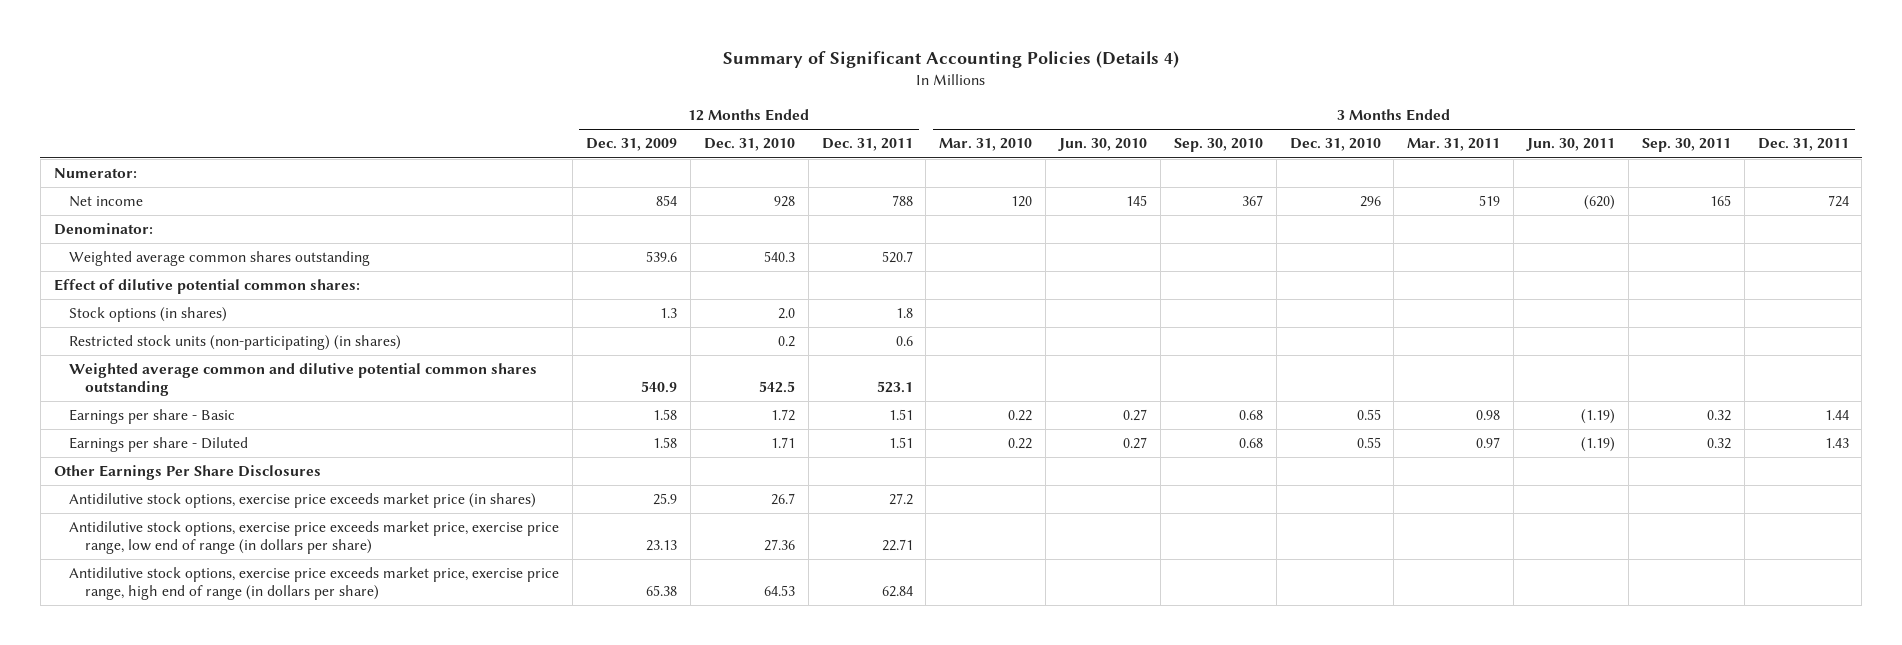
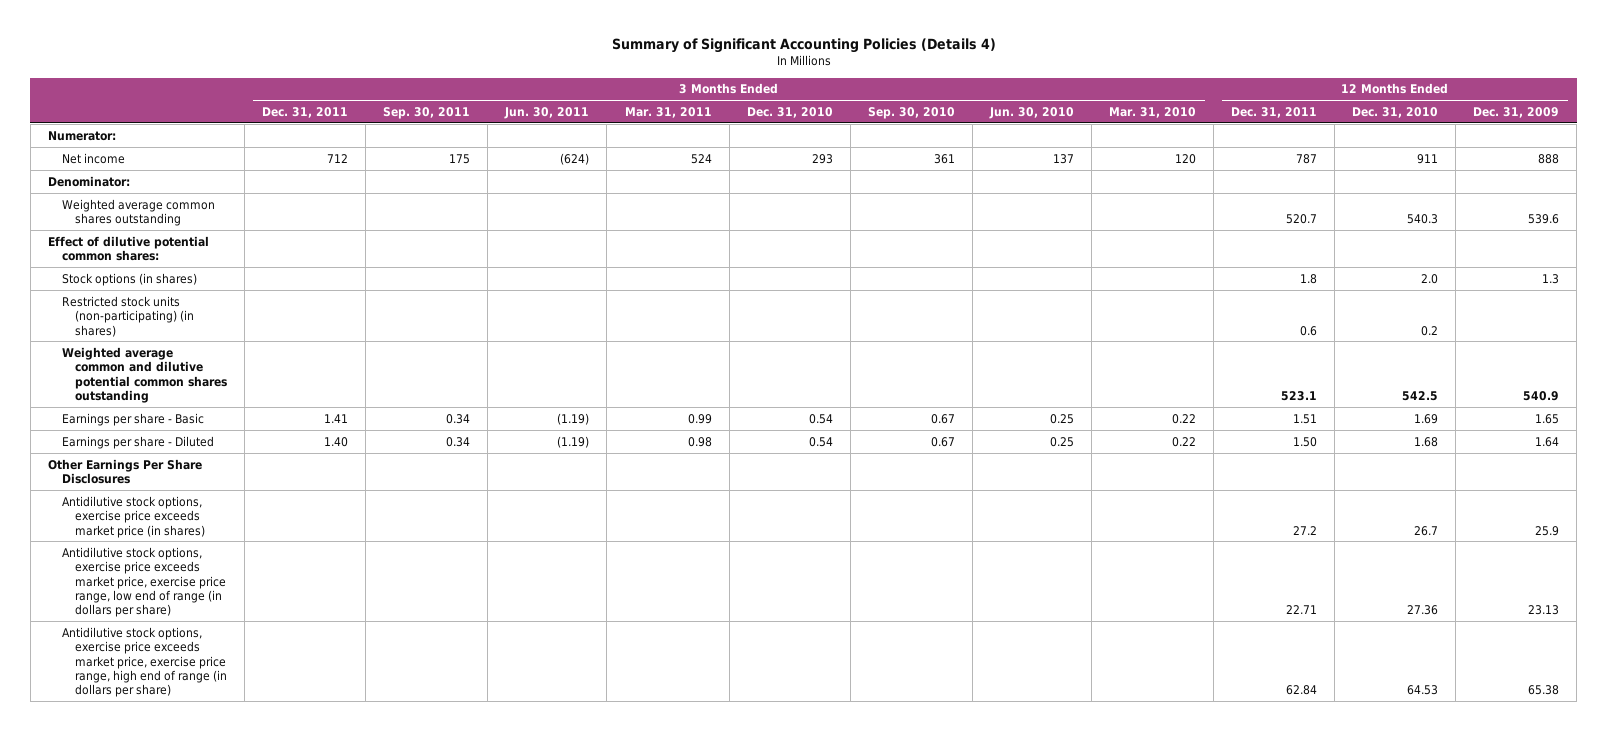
[656,195,678,207] 854 -> [1538,153,1560,164] 888
[773,196,795,208] 928 -> [1417,153,1439,164] 911
[891,195,913,207] 788 -> [1295,153,1317,164] 787
[1126,195,1148,207] 145 -> [1052,153,1074,164] 137
[1241,195,1263,207] 367 -> [933,153,955,164] 361
[1359,196,1381,208] 296 -> [811,153,833,164] 293
[1479,195,1501,207] 519 -> [690,153,712,164] 524
[1584,195,1616,211] (620) -> [560,152,590,165] (624)
[1709,195,1731,207] 165 -> [449,153,471,164] 175
[1827,195,1849,208] 724 -> [327,153,349,163] 712
[653,409,678,421] 1.58 -> [1535,413,1560,424] 1.65
[770,409,795,422] 1.72 -> [1414,413,1439,424] 1.69
[1123,409,1148,422] 0.27 -> [1049,413,1074,424] 0.25
[1238,410,1263,421] 0.68 -> [930,413,955,424] 0.67
[1356,409,1381,421] 0.55 -> [808,413,833,424] 0.54
[1476,410,1501,421] 0.98 -> [687,413,712,424] 0.99
[1706,410,1731,422] 0.32 -> [446,413,471,424] 0.34
[1824,410,1849,421] 1.44 -> [324,413,349,423] 1.41
[653,437,678,449] 1.58 -> [1535,436,1560,447] 1.64
[770,437,795,449] 1.71 -> [1414,436,1439,447] 1.68
[888,437,913,449] 1.51 -> [1292,436,1317,447] 1.50
[1123,437,1148,450] 0.27 -> [1049,436,1074,447] 0.25
[1238,438,1263,449] 0.68 -> [930,436,955,447] 0.67
[1356,437,1381,449] 0.55 -> [808,436,833,447] 0.54
[1476,437,1501,449] 0.97 -> [687,436,712,447] 0.98
[1706,438,1731,450] 0.32 -> [446,436,471,447] 0.34
[1824,438,1849,449] 1.43 -> [324,436,349,447] 1.40

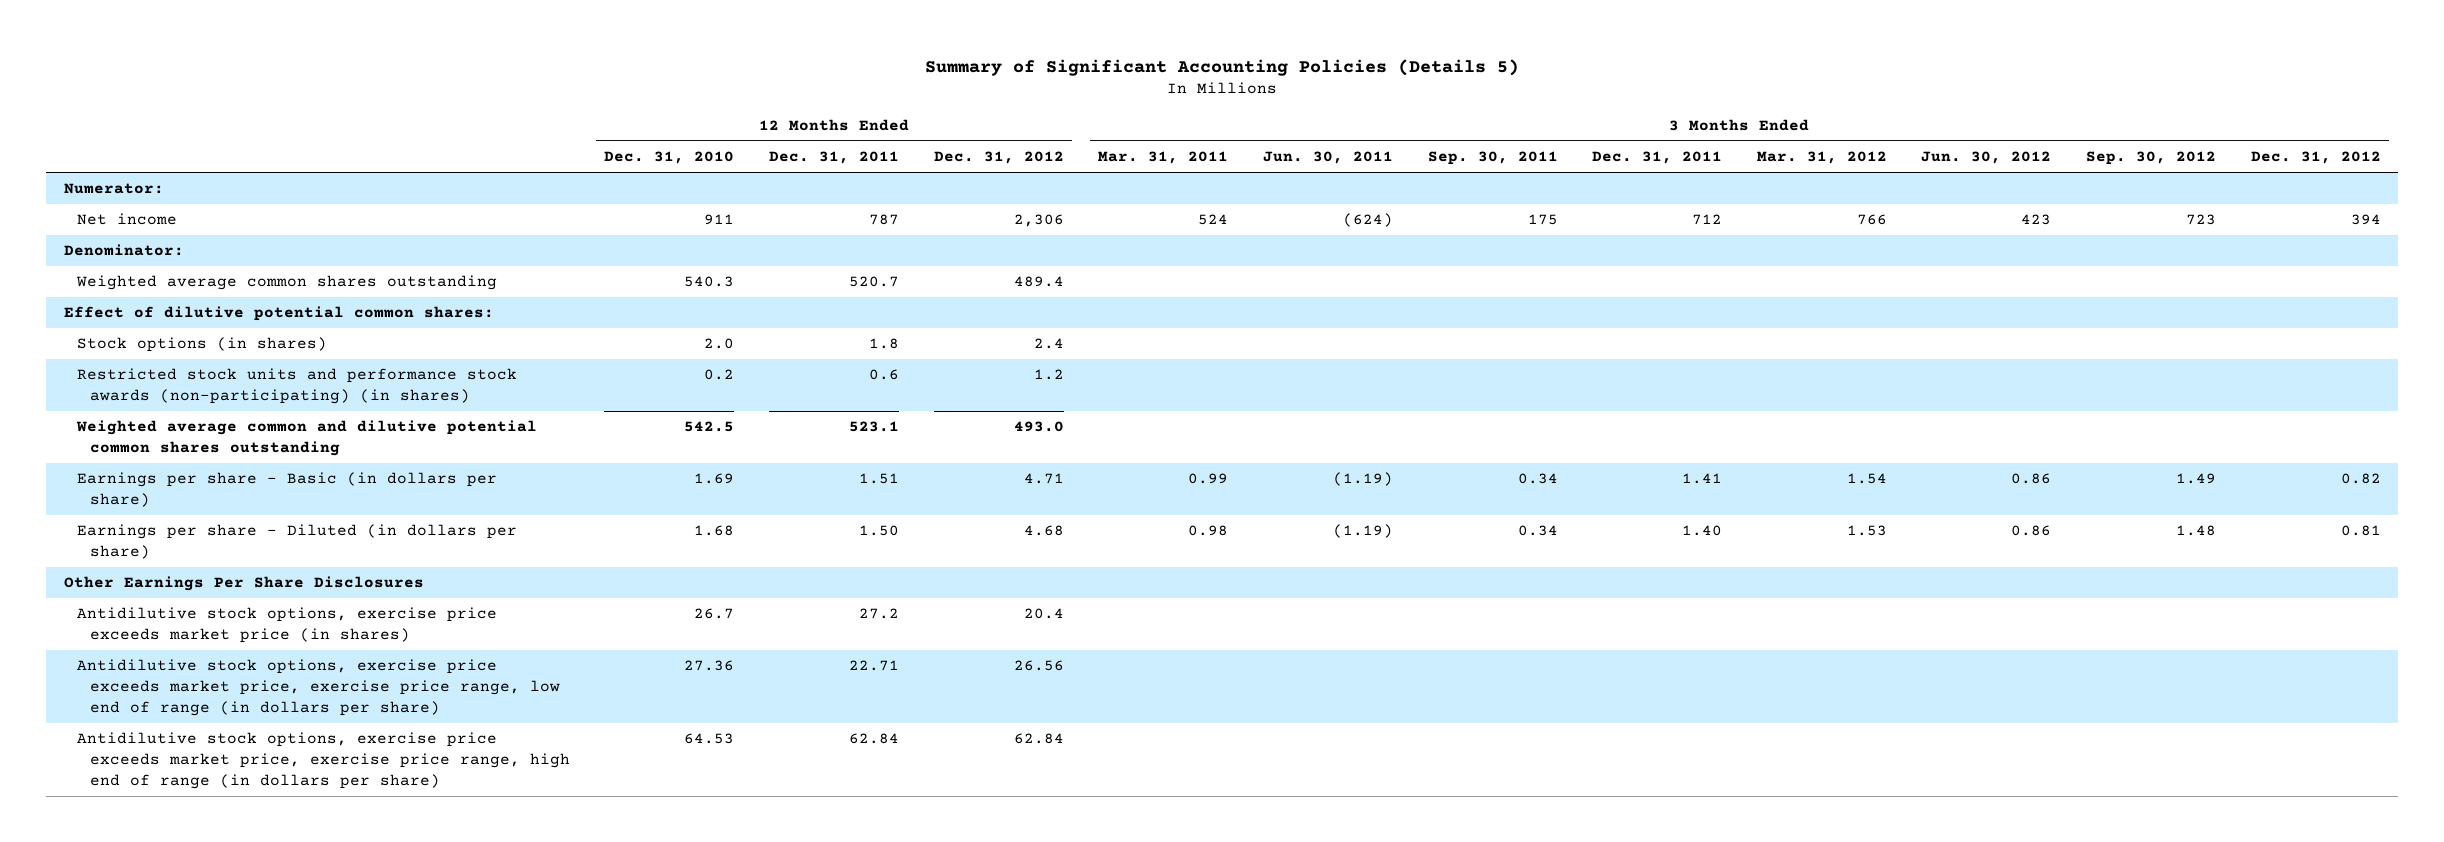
[611,38,996,54] Summary of Significant Accounting Policies (Details 4) -> [925,58,1520,76] Summary of Significant Accounting Policies (Details 5)
[746,106,833,118] Dec. 31, 2010 -> none
[867,106,955,119] Sep. 30, 2010 -> none
[988,106,1074,119] Jun. 30, 2010 -> none
[1108,106,1196,118] Mar. 31, 2010 -> none
[1473,106,1560,118] Dec. 31, 2009 -> none
none -> [933,151,1064,165] Dec. 31, 2012
none -> [1756,151,1887,165] Mar. 31, 2012
none -> [1921,151,2052,165] Jun. 30, 2012
none -> [2086,151,2217,166] Sep. 30, 2012
none -> [2250,151,2381,165] Dec. 31, 2012
[61,295,195,337] Restricted stock units (non-participating) (in shares) -> [76,368,517,405] Restricted stock units and performance stock awards (non-participating) (in shares)
[61,412,204,426] Earnings per share - Basic -> [76,472,497,508] Earnings per share - Basic (in dollars per share)
[61,435,214,449] Earnings per share - Diluted -> [76,524,517,560] Earnings per share - Diluted (in dollars per share)

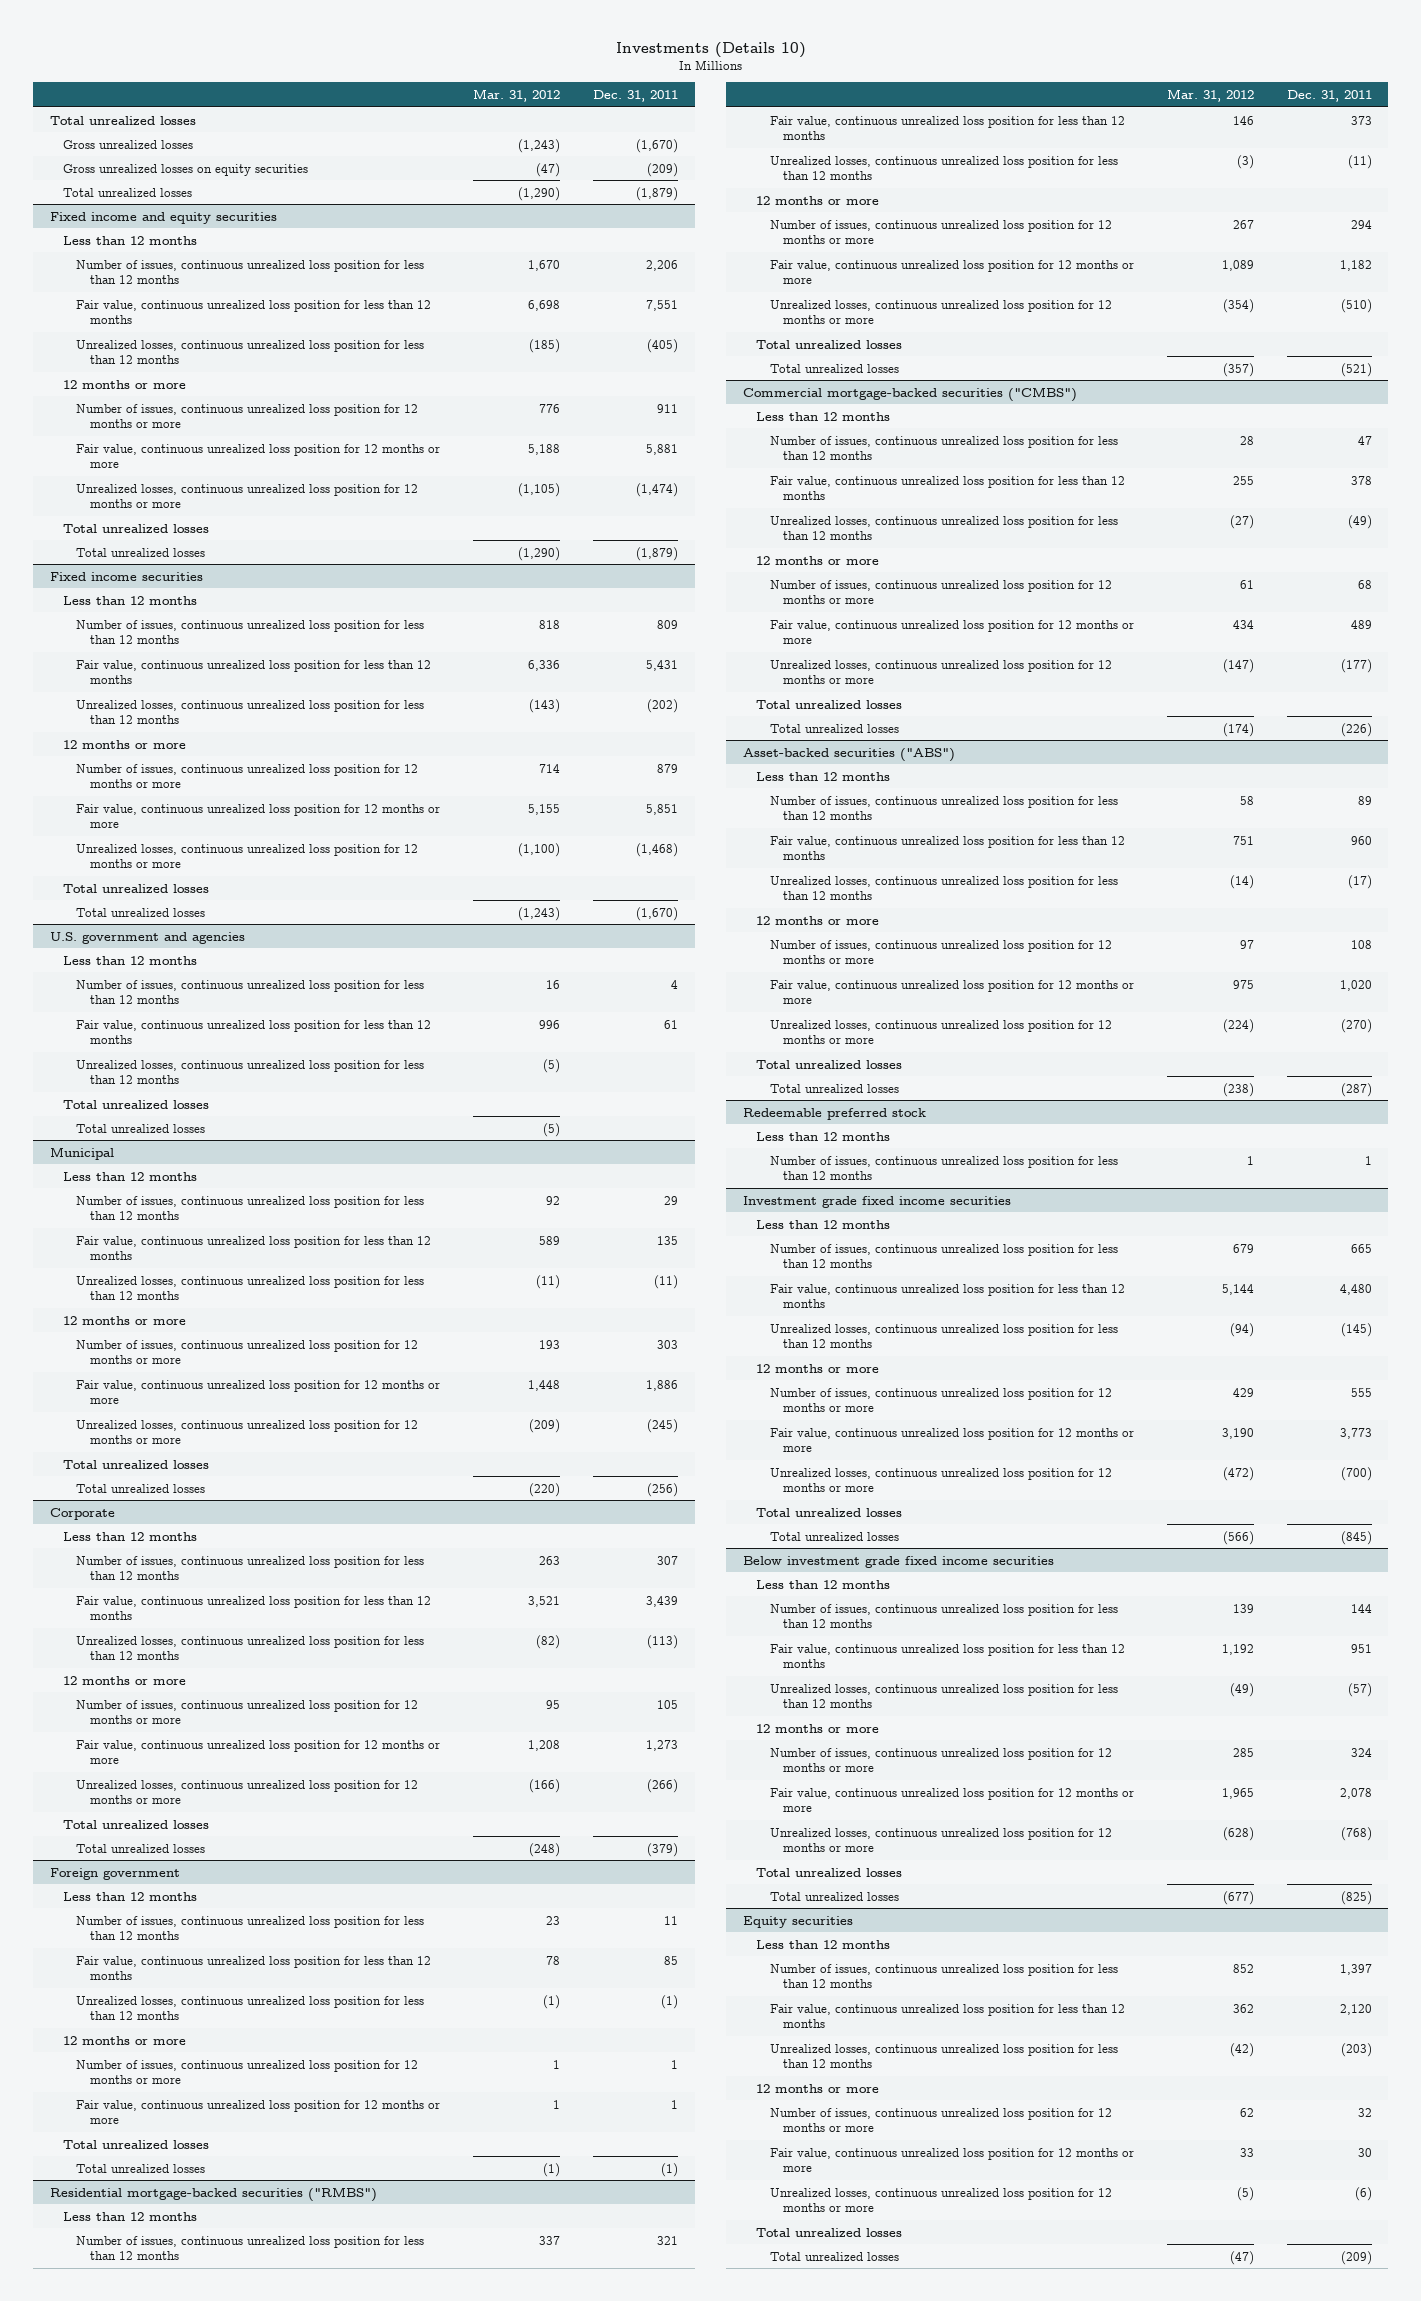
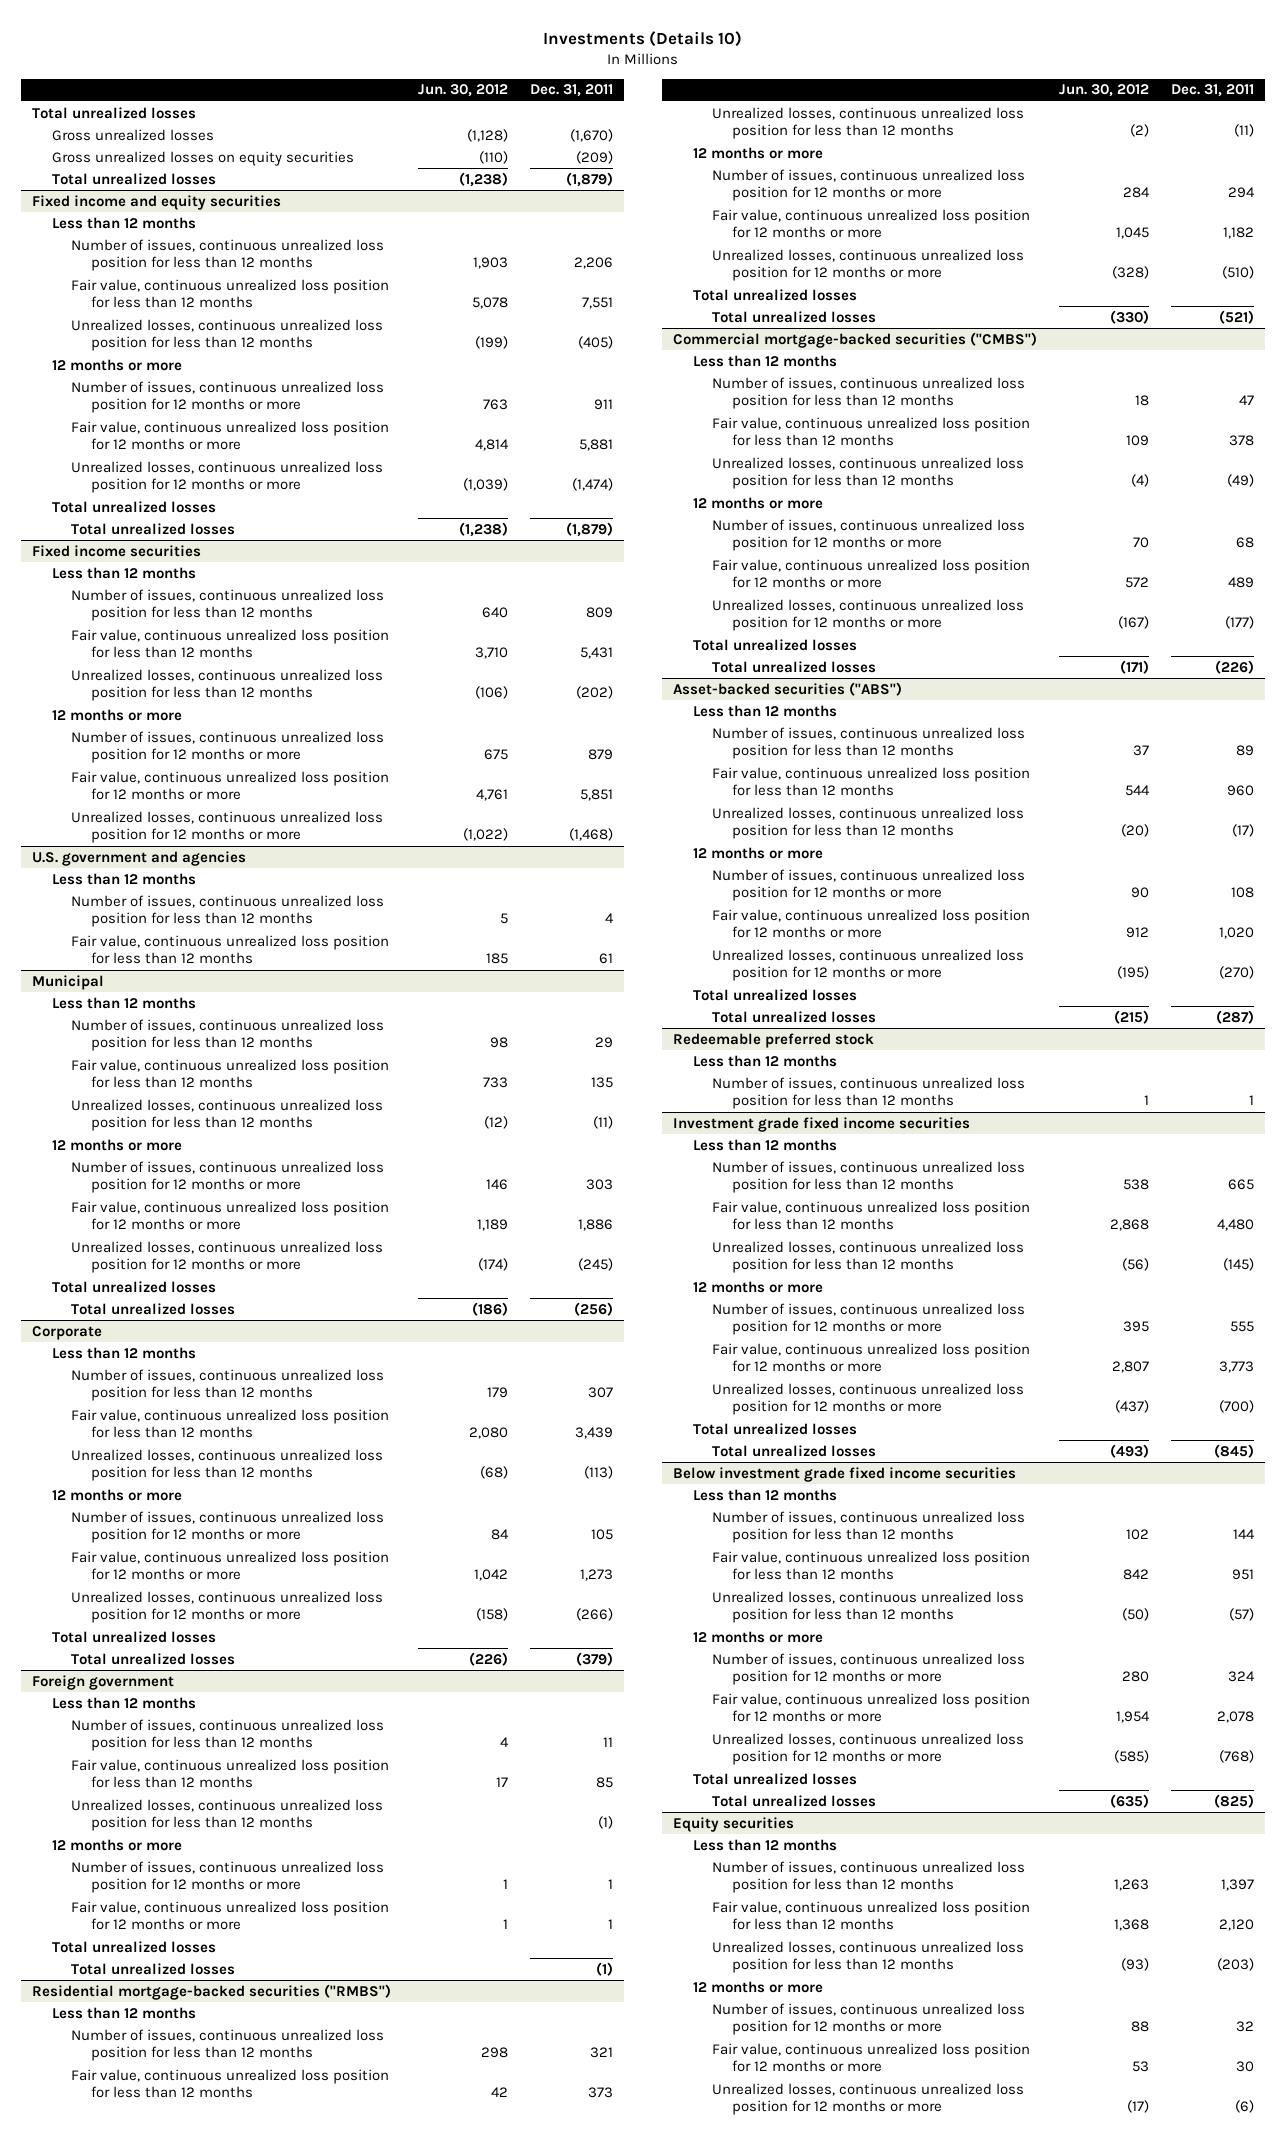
[473,89,561,103] Mar. 31, 2012 -> none
none -> [418,84,509,98] Jun. 30, 2012
[62,883,209,893] Total unrealized losses -> none
[76,907,206,917] Total unrealized losses -> none
[76,1059,425,1085] Unrealized losses, continuous unrealized loss position for less than 12 months -> none
[62,1099,209,1109] Total unrealized losses -> none
[76,1123,206,1133] Total unrealized losses -> none
[756,2227,903,2237] Total unrealized losses -> none
[769,2251,899,2261] Total unrealized losses -> none

